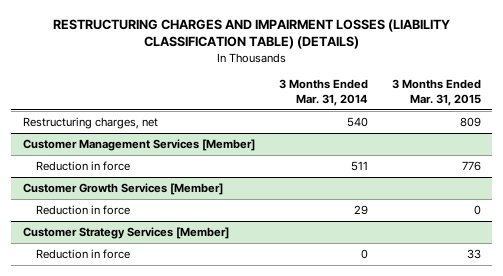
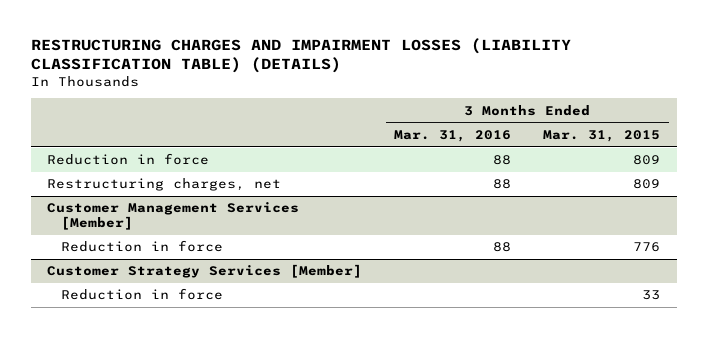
[278,79,368,106] 3 Months Ended Mar. 31, 2014 -> none
none -> [394,129,512,142] Mar. 31, 2016
none -> [46,153,209,166] Reduction in force
[22,183,223,196] Customer Growth Services [Member] -> none
[35,205,130,216] Reduction in force -> none

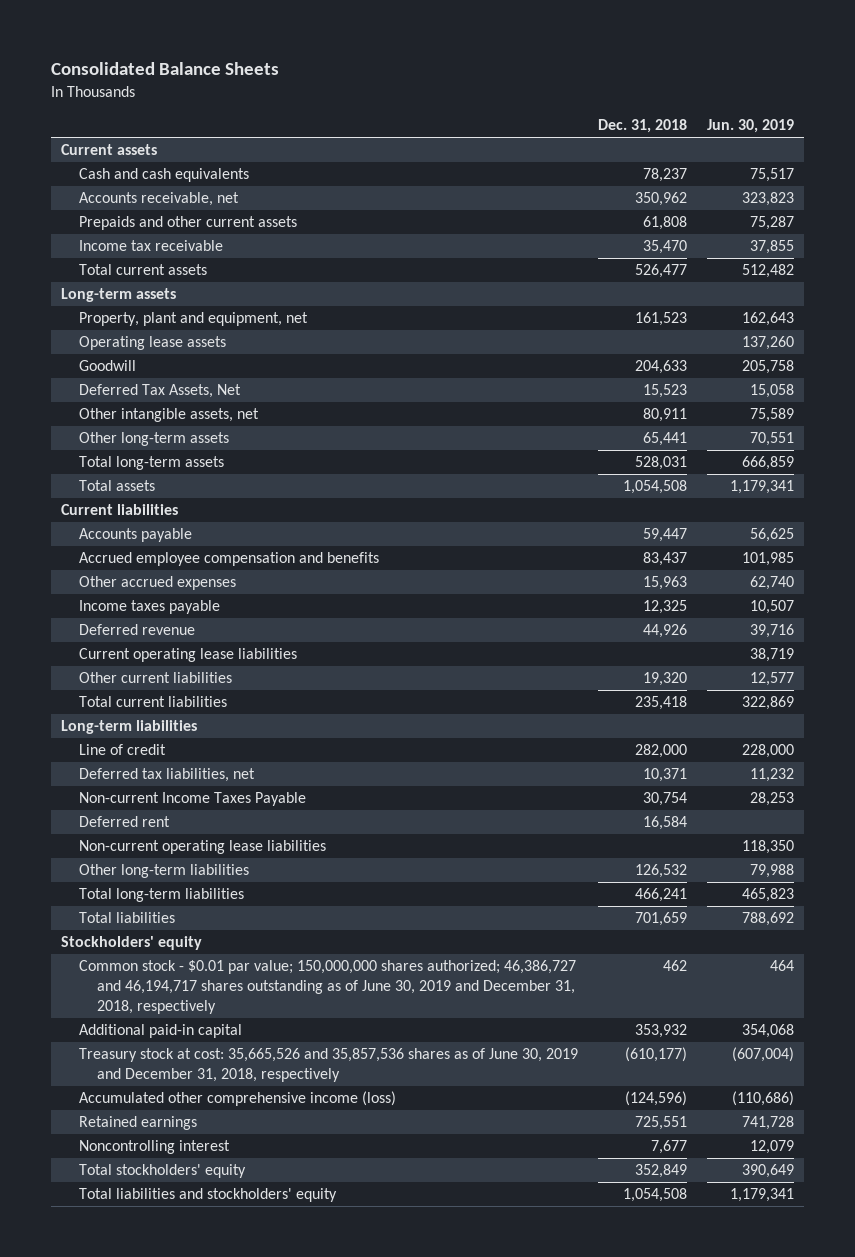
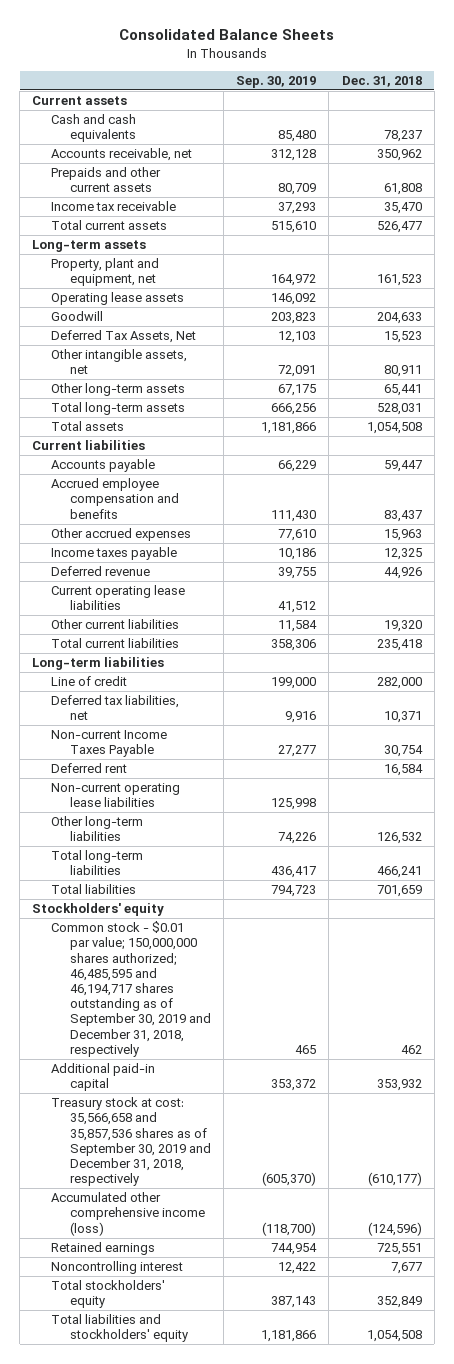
[707,119,795,134] Jun. 30, 2019 -> none
none -> [236,75,317,88] Sep. 30, 2019
[78,960,576,1014] Common stock - $0.01 par value; 150,000,000 shares authorized; 46,386,727 and 46,194,717 shares outstanding as of June 30, 2019 and December 31, 2018, respectively -> [51,921,211,1057] Common stock - $0.01 par value; 150,000,000 shares authorized; 46,485,595 and 46,194,717 shares outstanding as of September 30, 2019 and December 31, 2018, respectively
[78,1048,578,1083] Treasury stock at cost: 35,665,526 and 35,857,536 shares as of June 30, 2019 and December 31, 2018, respectively -> [51,1097,211,1187] Treasury stock at cost: 35,566,658 and 35,857,536 shares as of September 30, 2019 and December 31, 2018, respectively

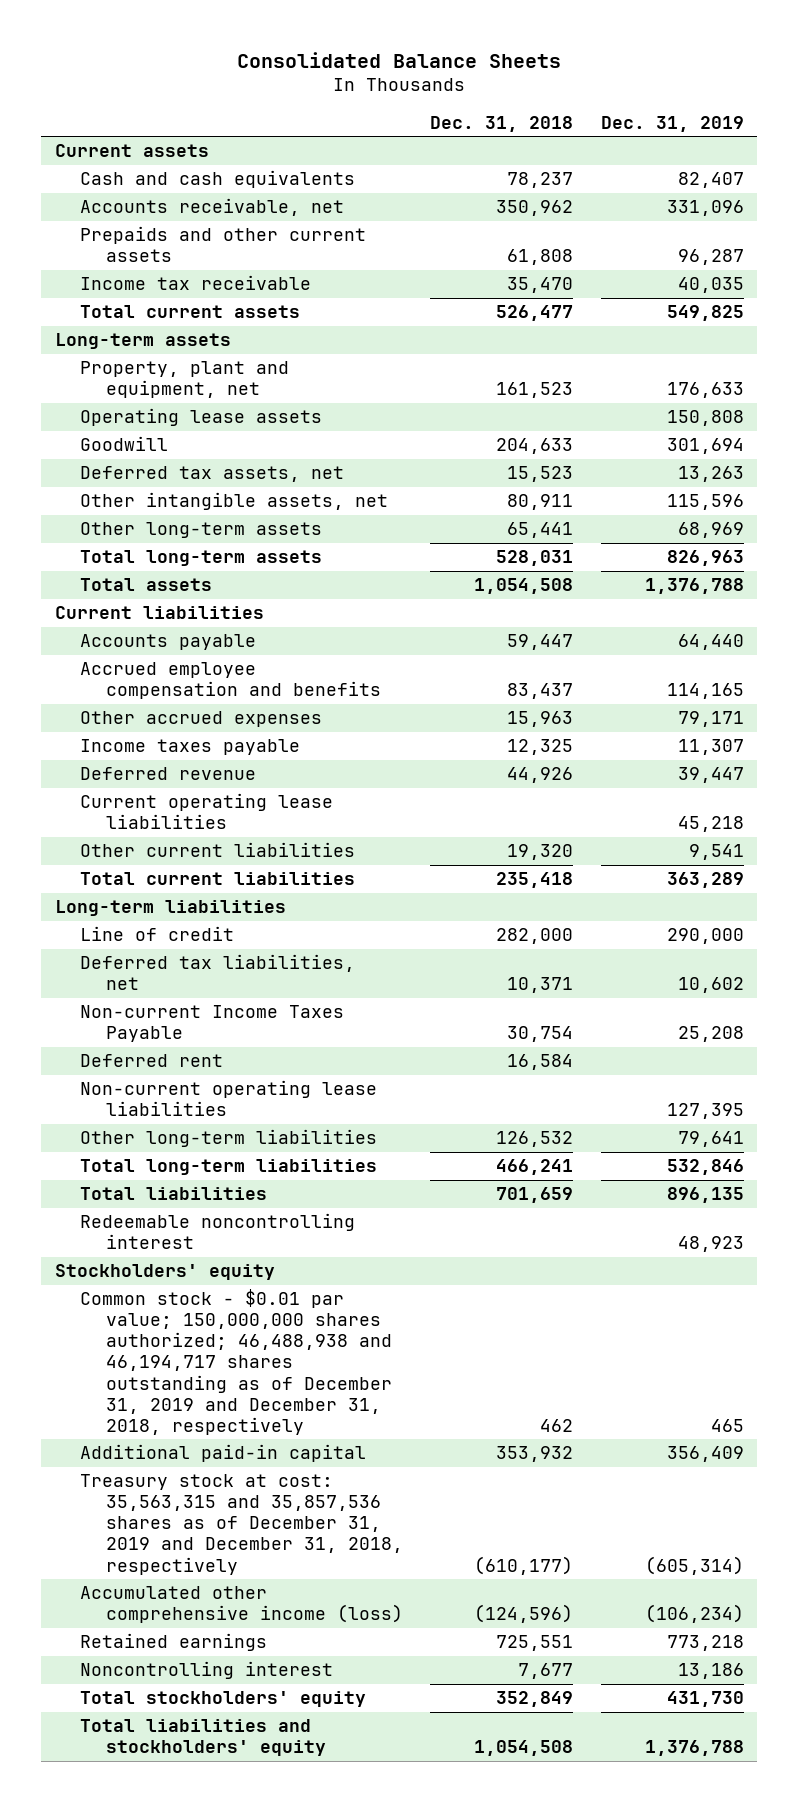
[236,75,317,88] Sep. 30, 2019 -> none
none -> [600,115,744,132] Dec. 31, 2019
[51,330,197,344] Deferred Tax Assets, Net -> [80,466,345,483] Deferred tax assets, net
none -> [80,1213,356,1250] Redeemable noncontrolling interest
[51,921,211,1057] Common stock - $0.01 par value; 150,000,000 shares authorized; 46,485,595 and 46,194,717 shares outstanding as of September 30, 2019 and December 31, 2018, respectively -> [80,1289,392,1435] Common stock - $0.01 par value; 150,000,000 shares authorized; 46,488,938 and 46,194,717 shares outstanding as of December 31, 2019 and December 31, 2018, respectively
[51,1097,211,1187] Treasury stock at cost: 35,566,658 and 35,857,536 shares as of September 30, 2019 and December 31, 2018, respectively -> [80,1474,403,1575] Treasury stock at cost: 35,563,315 and 35,857,536 shares as of December 31, 2019 and December 31, 2018, respectively

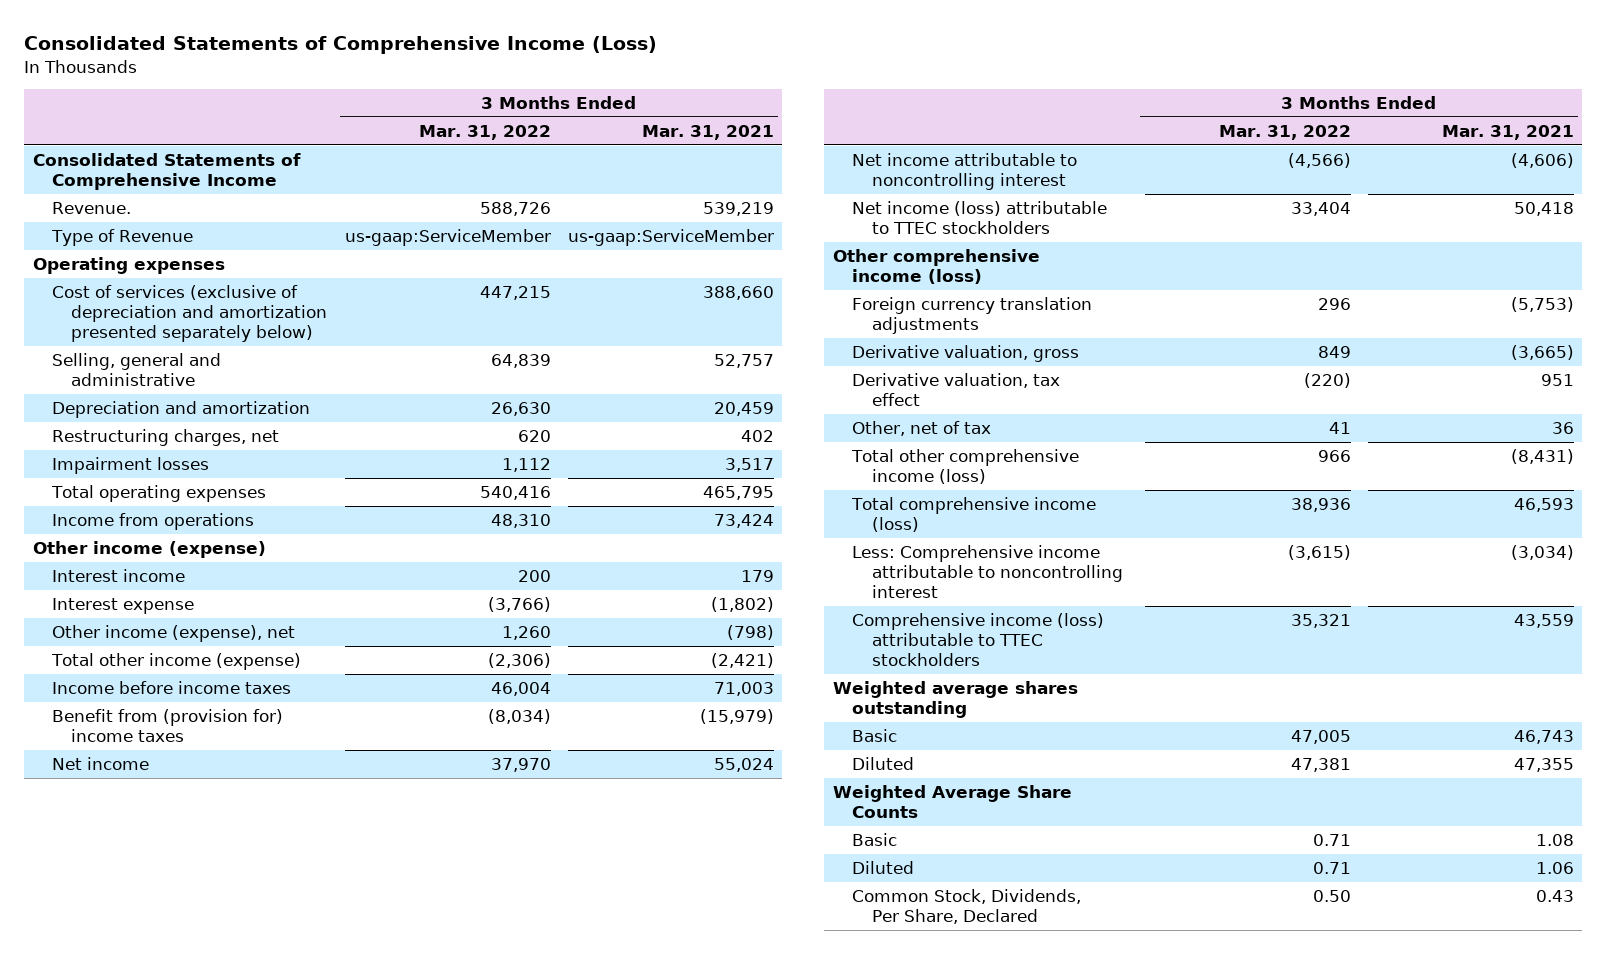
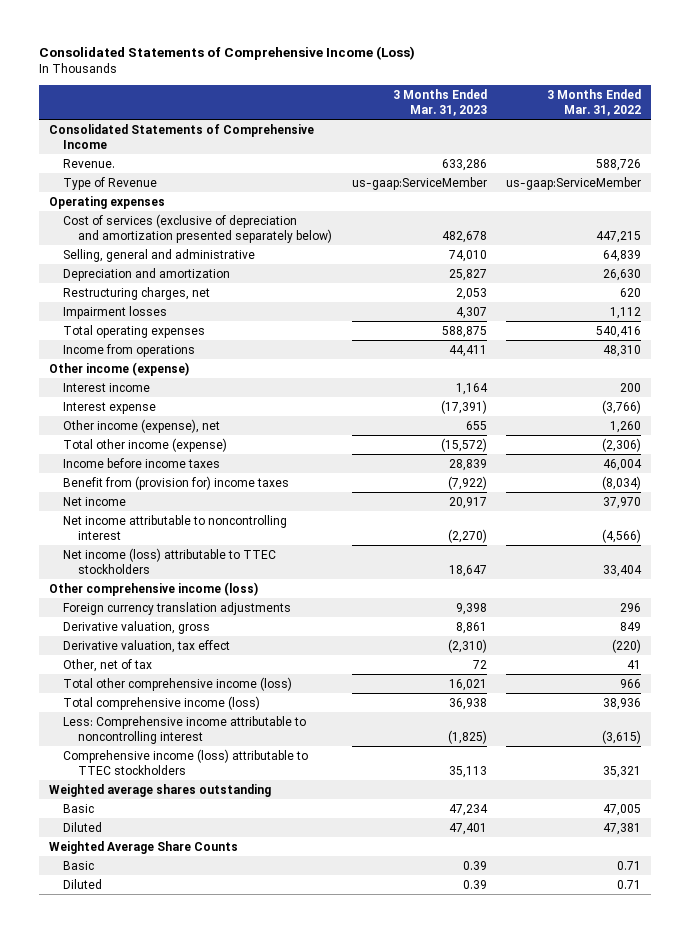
[641,124,774,140] Mar. 31, 2021 -> none
none -> [392,88,487,116] 3 Months Ended Mar. 31, 2023
[852,888,1082,925] Common Stock, Dividends, Per Share, Declared -> none

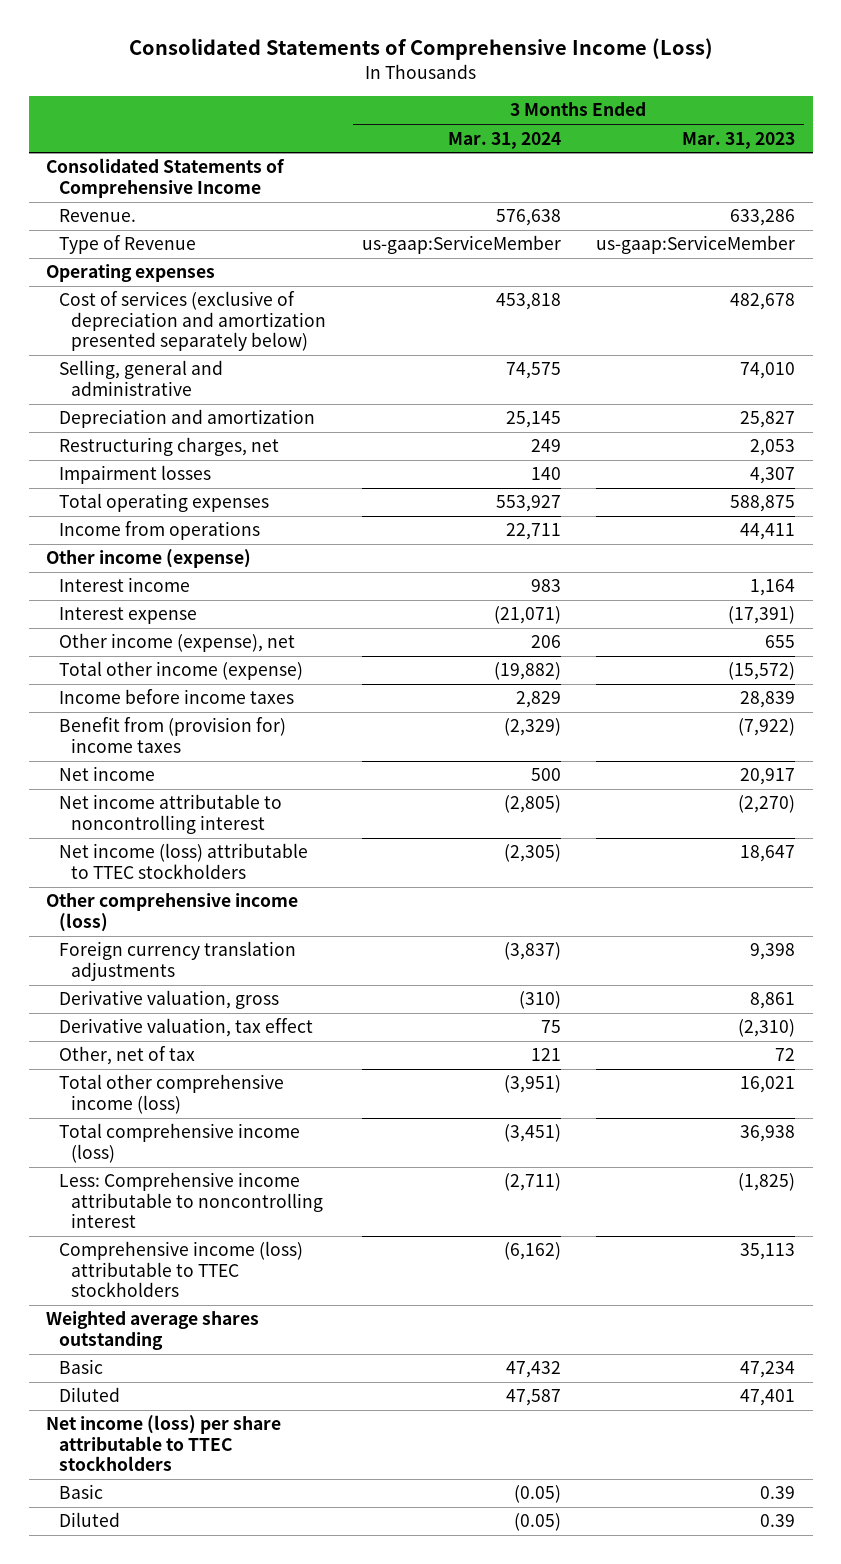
[547,88,642,116] 3 Months Ended Mar. 31, 2022 -> none
none -> [447,131,561,149] Mar. 31, 2024
[48,840,238,854] Weighted Average Share Counts -> [46,1415,282,1471] Net income (loss) per share attributable to TTEC stockholders

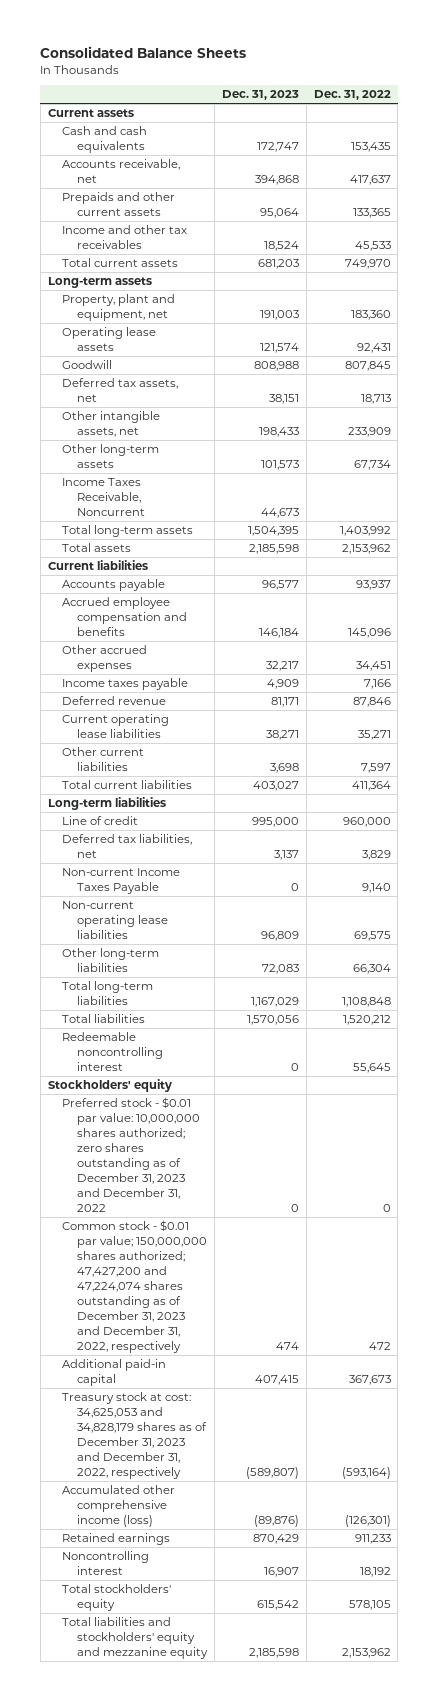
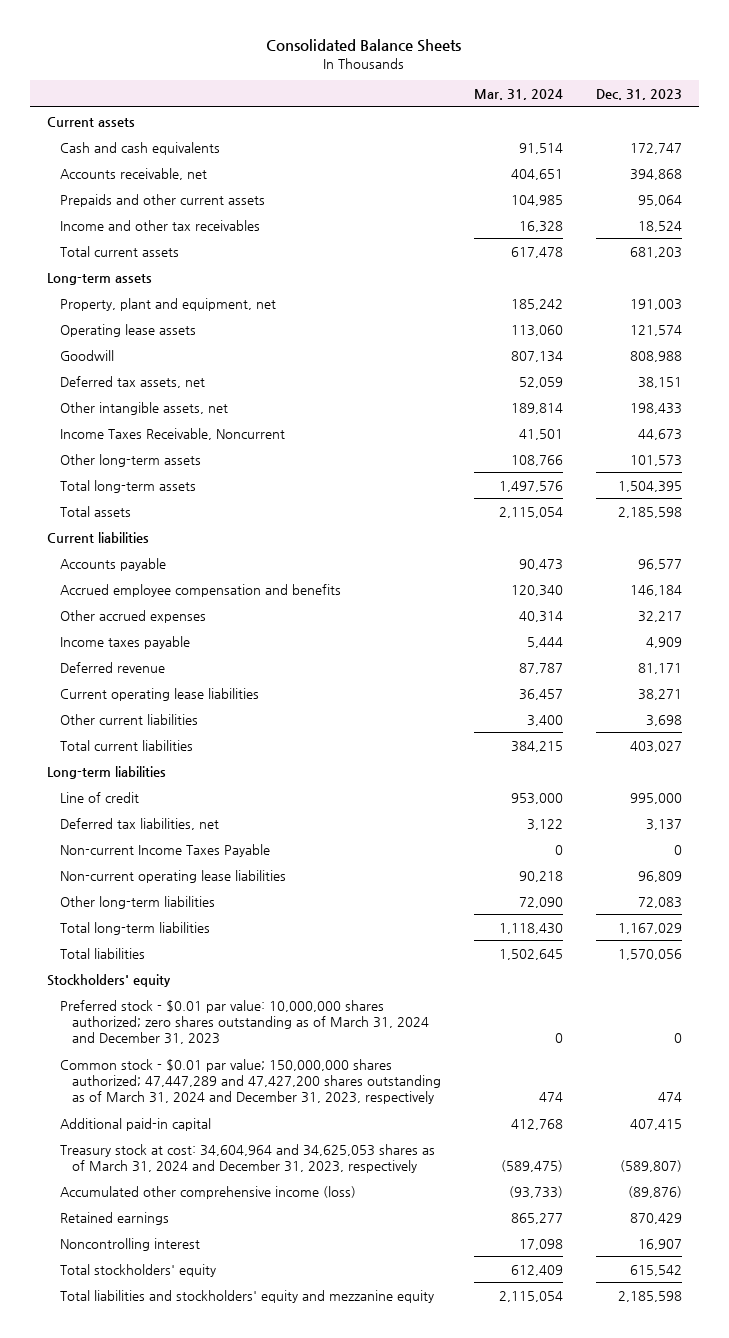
[313,90,391,101] Dec. 31, 2022 -> none
none -> [474,89,564,101] Mar. 31, 2024
[62,444,160,469] Other long-term assets -> [59,453,201,467] Other long-term assets
[62,1032,163,1071] Redeemable noncontrolling interest -> none
[62,1097,200,1212] Preferred stock - $0.01 par value: 10,000,000 shares authorized; zero shares outstanding as of December 31, 2023 and December 31, 2022 -> [59,999,430,1045] Preferred stock - $0.01 par value: 10,000,000 shares authorized; zero shares outstanding as of March 31, 2024 and December 31, 2023
[62,1220,207,1353] Common stock - $0.01 par value; 150,000,000 shares authorized; 47,427,200 and 47,224,074 shares outstanding as of December 31, 2023 and December 31, 2022, respectively -> [59,1058,442,1105] Common stock - $0.01 par value; 150,000,000 shares authorized; 47,447,289 and 47,427,200 shares outstanding as of March 31, 2024 and December 31, 2023, respectively
[62,1392,207,1479] Treasury stock at cost: 34,625,053 and 34,828,179 shares as of December 31, 2023 and December 31, 2022, respectively -> [59,1143,435,1173] Treasury stock at cost: 34,604,964 and 34,625,053 shares as of March 31, 2024 and December 31, 2023, respectively

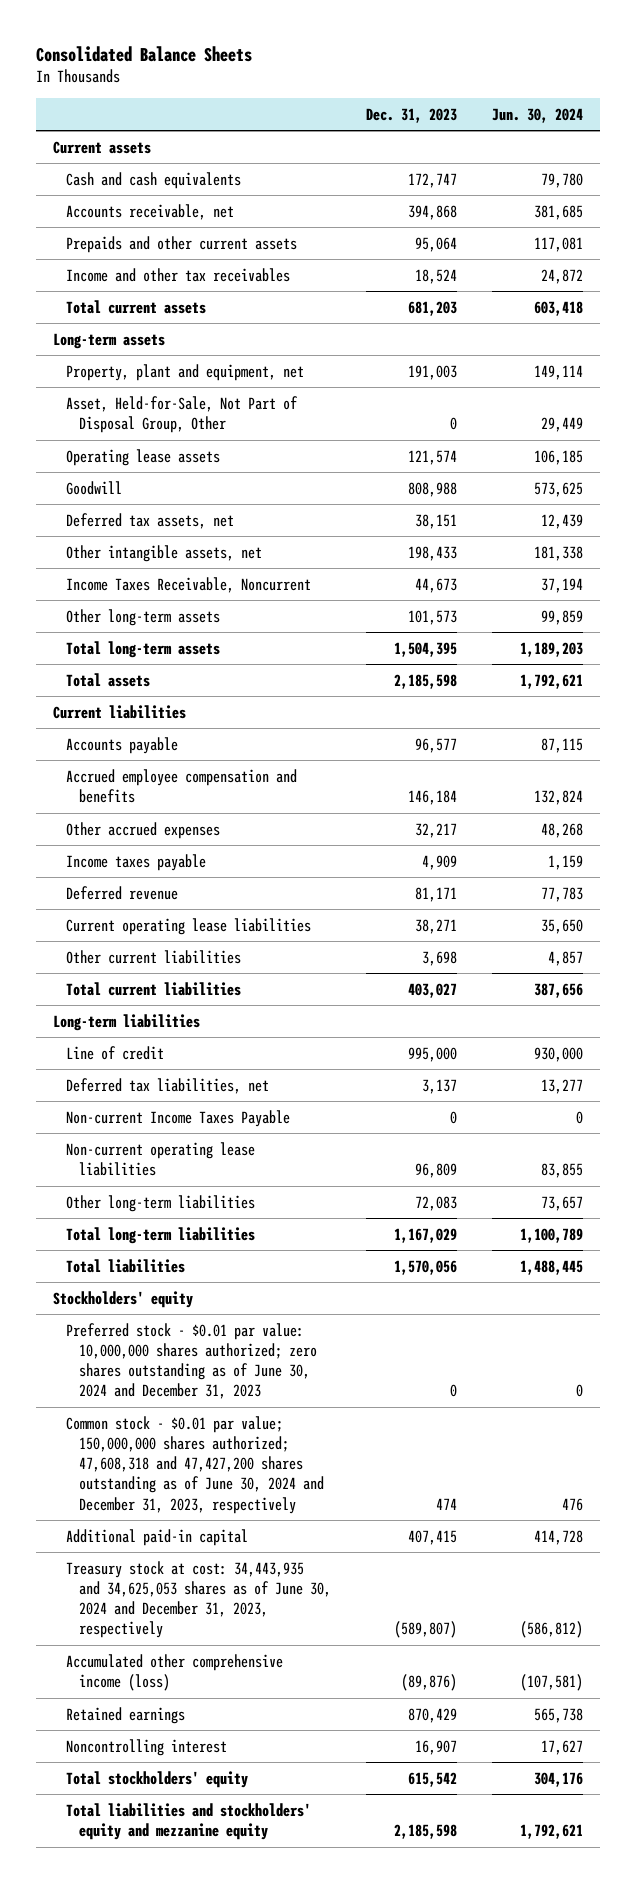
[474,89,564,101] Mar. 31, 2024 -> none
none -> [491,107,583,123] Jun. 30, 2024
none -> [65,395,298,434] Asset, Held-for-Sale, Not Part of Disposal Group, Other
[59,999,430,1045] Preferred stock - $0.01 par value: 10,000,000 shares authorized; zero shares outstanding as of March 31, 2024 and December 31, 2023 -> [65,1322,317,1400] Preferred stock - $0.01 par value: 10,000,000 shares authorized; zero shares outstanding as of June 30, 2024 and December 31, 2023
[59,1058,442,1105] Common stock - $0.01 par value; 150,000,000 shares authorized; 47,447,289 and 47,427,200 shares outstanding as of March 31, 2024 and December 31, 2023, respectively -> [65,1415,324,1514] Common stock - $0.01 par value; 150,000,000 shares authorized; 47,608,318 and 47,427,200 shares outstanding as of June 30, 2024 and December 31, 2023, respectively
[59,1143,435,1173] Treasury stock at cost: 34,604,964 and 34,625,053 shares as of March 31, 2024 and December 31, 2023, respectively -> [65,1560,331,1639] Treasury stock at cost: 34,443,935 and 34,625,053 shares as of June 30, 2024 and December 31, 2023, respectively

